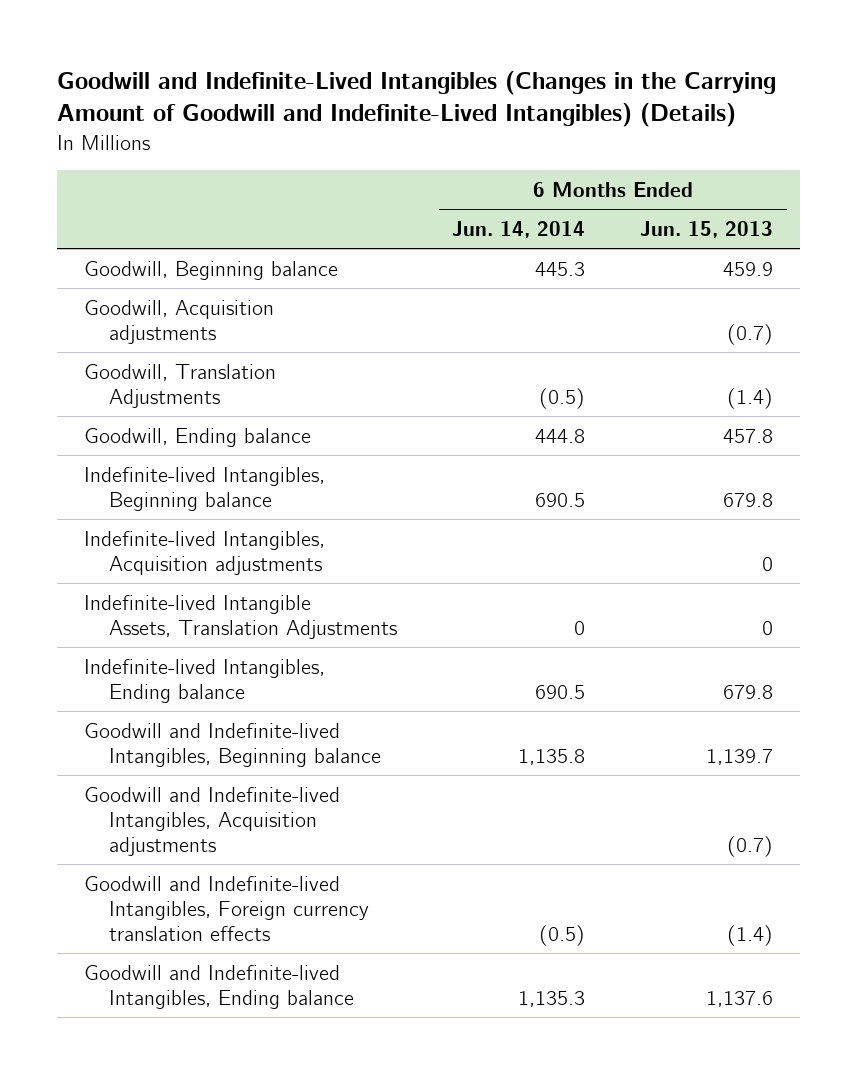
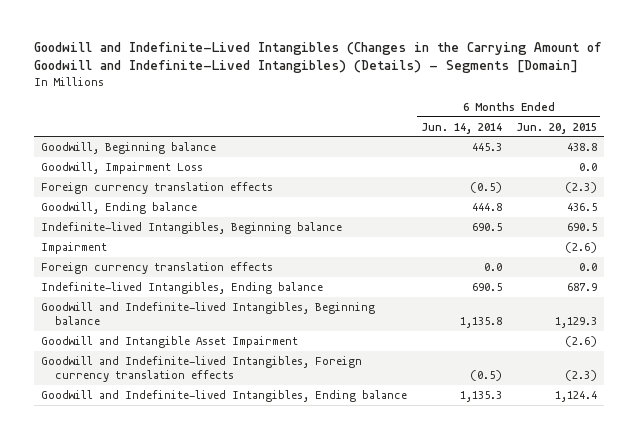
[56,71,776,128] Goodwill and Indefinite-Lived Intangibles (Changes in the Carrying Amount of Goodwill and Indefinite-Lived Intangibles) (Details) -> [33,41,601,74] Goodwill and Indefinite-Lived Intangibles (Changes in the Carrying Amount of Goodwill and Indefinite-Lived Intangibles) (Details) - Segments [Domain]
[640,220,774,238] Jun. 15, 2013 -> none
none -> [515,122,597,134] Jun. 20, 2015
[84,299,275,344] Goodwill, Acquisition adjustments -> none
none -> [40,161,203,174] Goodwill, Impairment Loss
[84,363,277,408] Goodwill, Translation Adjustments -> [40,181,273,194] Foreign currency translation effects
[84,530,326,575] Indefinite-lived Intangibles, Acquisition adjustments -> none
[84,594,398,639] Indefinite-lived Intangible Assets, Translation Adjustments -> none
none -> [40,241,107,254] Impairment
none -> [40,261,273,274] Foreign currency translation effects
[84,786,341,856] Goodwill and Indefinite-lived Intangibles, Acquisition adjustments -> none
none -> [40,335,298,348] Goodwill and Intangible Asset Impairment

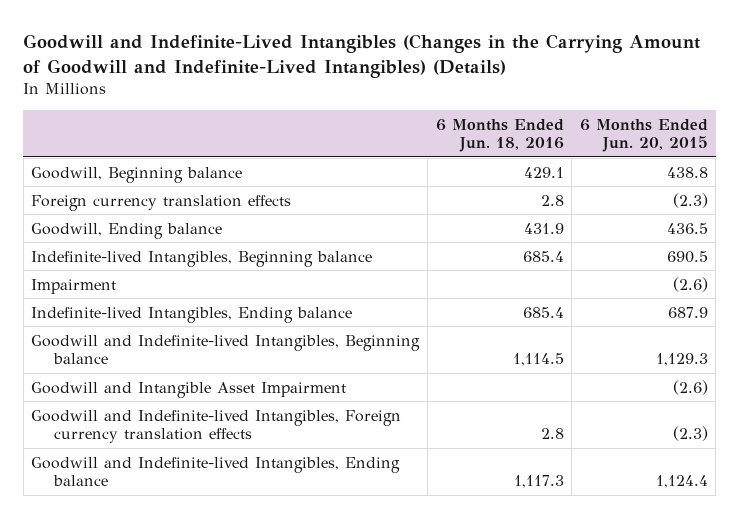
[33,41,601,74] Goodwill and Indefinite-Lived Intangibles (Changes in the Carrying Amount of Goodwill and Indefinite-Lived Intangibles) (Details) - Segments [Domain] -> [23,33,701,78] Goodwill and Indefinite-Lived Intangibles (Changes in the Carrying Amount of Goodwill and Indefinite-Lived Intangibles) (Details)
[420,122,502,134] Jun. 14, 2014 -> none
none -> [435,118,564,153] 6 Months Ended Jun. 18, 2016
[40,161,203,174] Goodwill, Impairment Loss -> none
[40,261,273,274] Foreign currency translation effects -> none

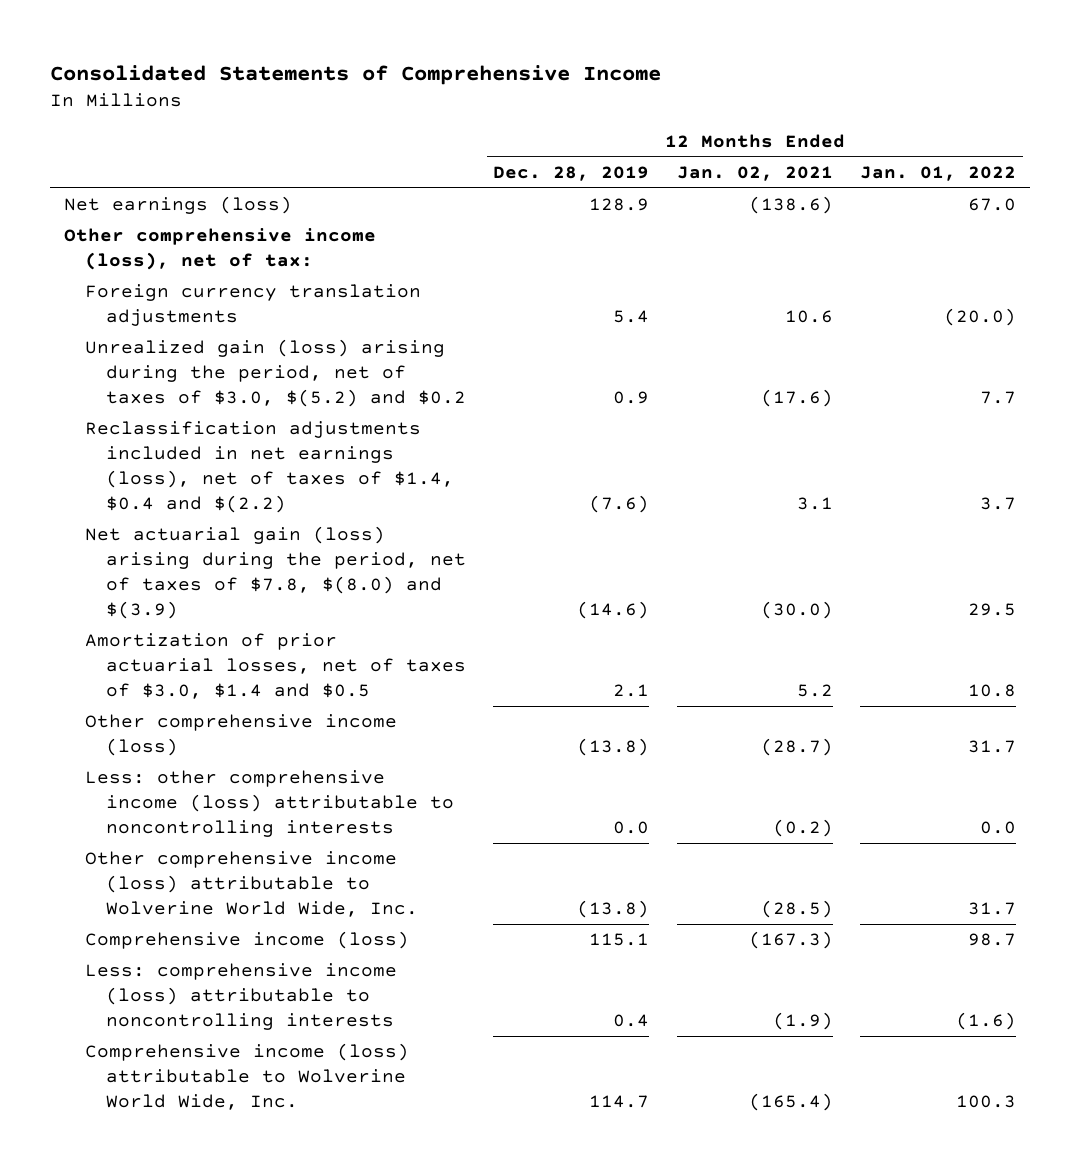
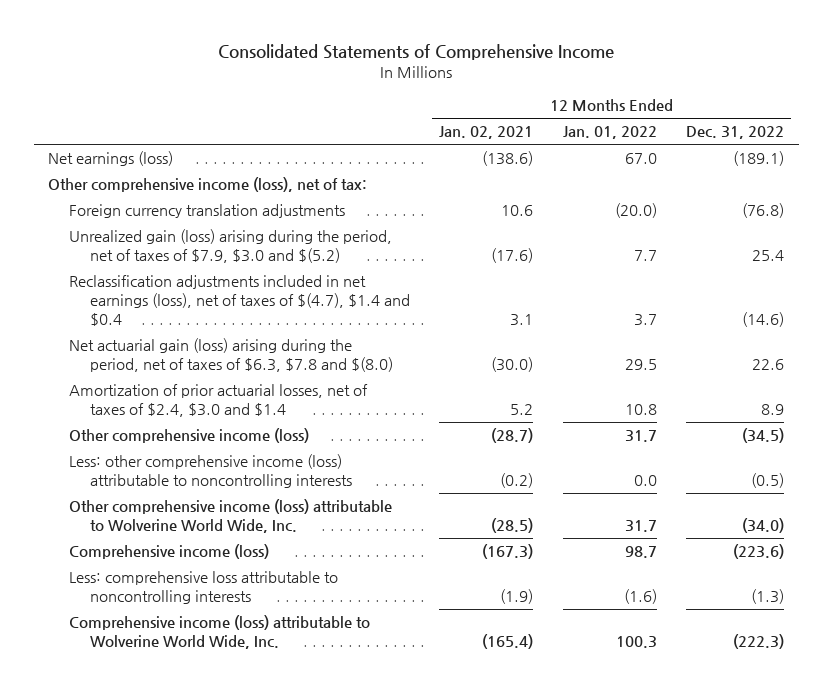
[493,165,650,181] Dec. 28, 2019 -> none
none -> [686,126,785,140] Dec. 31, 2022
[84,339,467,408] Unrealized gain (loss) arising during the period, net of taxes of $3.0, $(5.2) and $0.2 -> [69,229,393,264] Unrealized gain (loss) arising during the period, net of taxes of $7.9, $3.0 and $(5.2)
[84,421,455,514] Reclassification adjustments included in net earnings (loss), net of taxes of $1.4, $0.4 and $(2.2) -> [69,275,410,326] Reclassification adjustments included in net earnings (loss), net of taxes of $(4.7), $1.4 and $0.4
[84,526,467,620] Net actuarial gain (loss) arising during the period, net of taxes of $7.8, $(8.0) and $(3.9) -> [69,338,393,373] Net actuarial gain (loss) arising during the period, net of taxes of $6.3, $7.8 and $(8.0)
[84,633,467,700] Amortization of prior actuarial losses, net of taxes of $3.0, $1.4 and $0.5 -> [69,384,369,418] Amortization of prior actuarial losses, net of taxes of $2.4, $3.0 and $1.4
[84,963,397,1031] Less: comprehensive income (loss) attributable to noncontrolling interests -> [69,571,339,605] Less: comprehensive loss attributable to noncontrolling interests

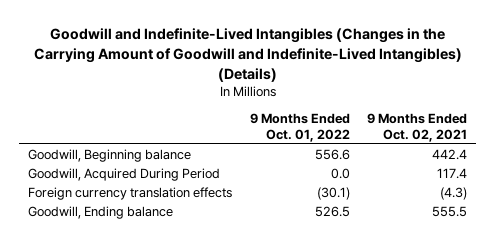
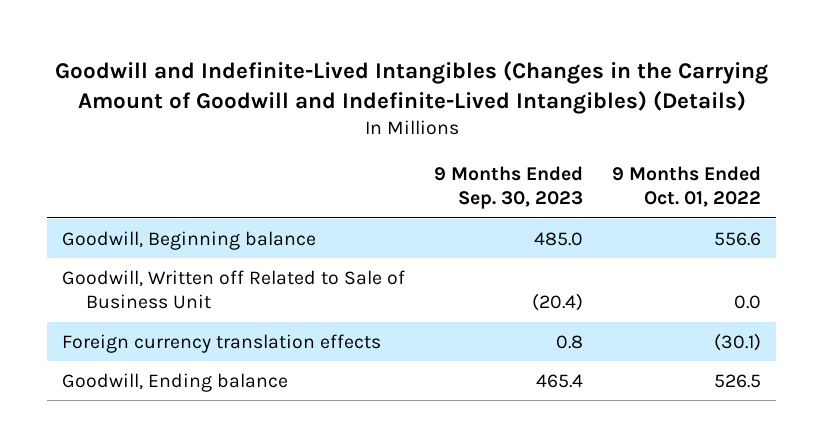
[367,112,468,142] 9 Months Ended Oct. 02, 2021 -> none
none -> [434,165,584,210] 9 Months Ended Sep. 30, 2023
[28,168,221,182] Goodwill, Acquired During Period -> none
none -> [61,269,405,310] Goodwill, Written off Related to Sale of Business Unit

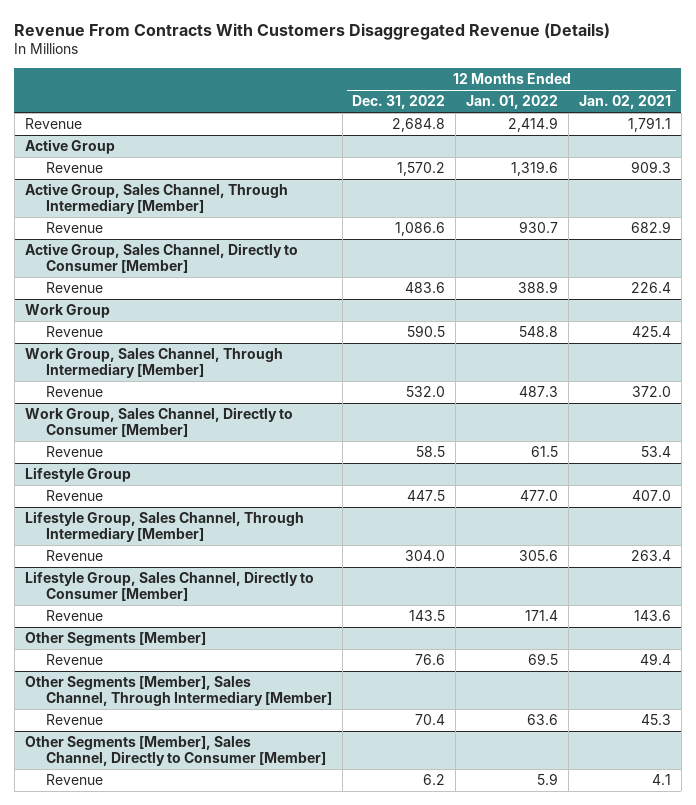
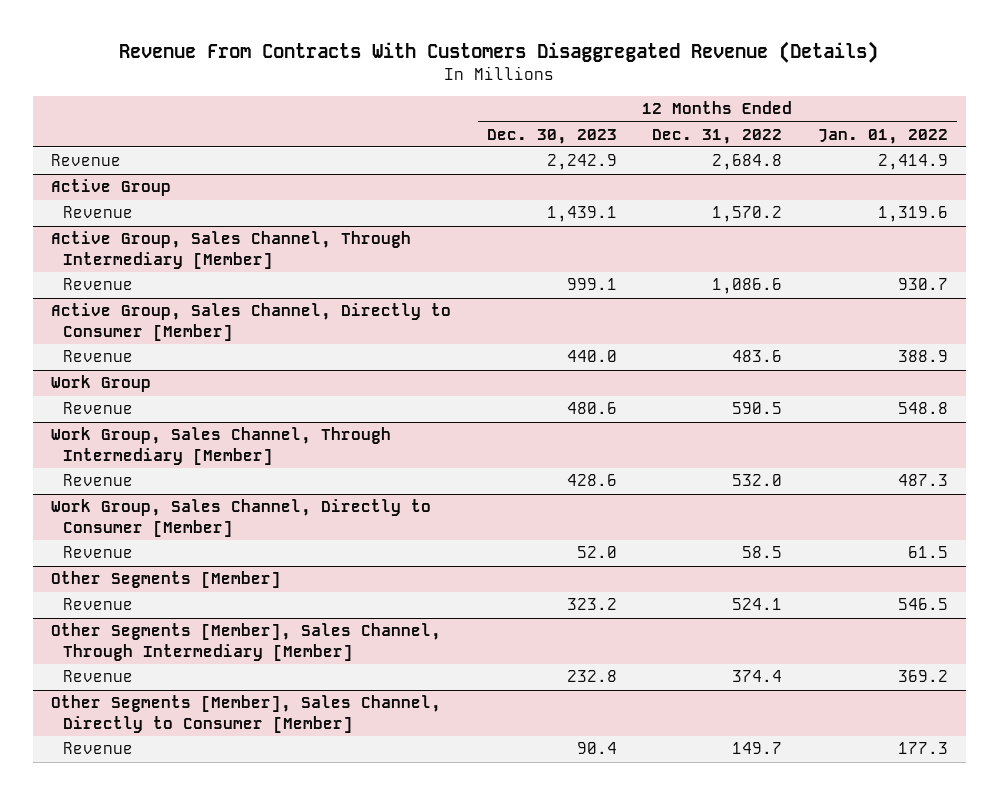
[579,95,672,110] Jan. 02, 2021 -> none
none -> [486,128,617,144] Dec. 30, 2023
[24,467,131,483] Lifestyle Group -> none
[45,490,103,502] Revenue -> none
[24,511,304,543] Lifestyle Group, Sales Channel, Through Intermediary [Member] -> none
[45,550,103,562] Revenue -> none
[24,571,314,602] Lifestyle Group, Sales Channel, Directly to Consumer [Member] -> none
[45,610,103,622] Revenue -> none
[415,654,446,666] 76.6 -> [732,598,783,611] 524.1
[528,653,559,666] 69.5 -> [898,598,949,611] 546.5
[415,714,446,726] 70.4 -> [732,670,783,683] 374.4
[527,714,559,726] 63.6 -> [898,670,949,683] 369.2
[423,774,446,786] 6.2 -> [732,742,783,755] 149.7
[537,773,559,786] 5.9 -> [898,742,949,755] 177.3

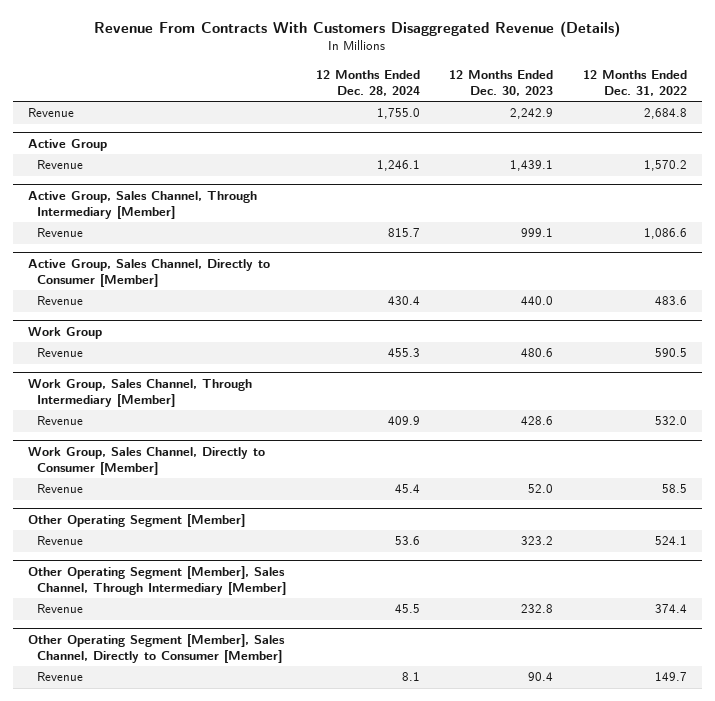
[818,128,949,144] Jan. 01, 2022 -> none
none -> [315,69,420,97] 12 Months Ended Dec. 28, 2024
[50,571,281,589] Other Segments [Member] -> [27,513,245,527] Other Operating Segment [Member]
[50,623,441,661] Other Segments [Member], Sales Channel, Through Intermediary [Member] -> [27,565,286,595] Other Operating Segment [Member], Sales Channel, Through Intermediary [Member]
[50,695,441,733] Other Segments [Member], Sales Channel, Directly to Consumer [Member] -> [27,633,285,663] Other Operating Segment [Member], Sales Channel, Directly to Consumer [Member]

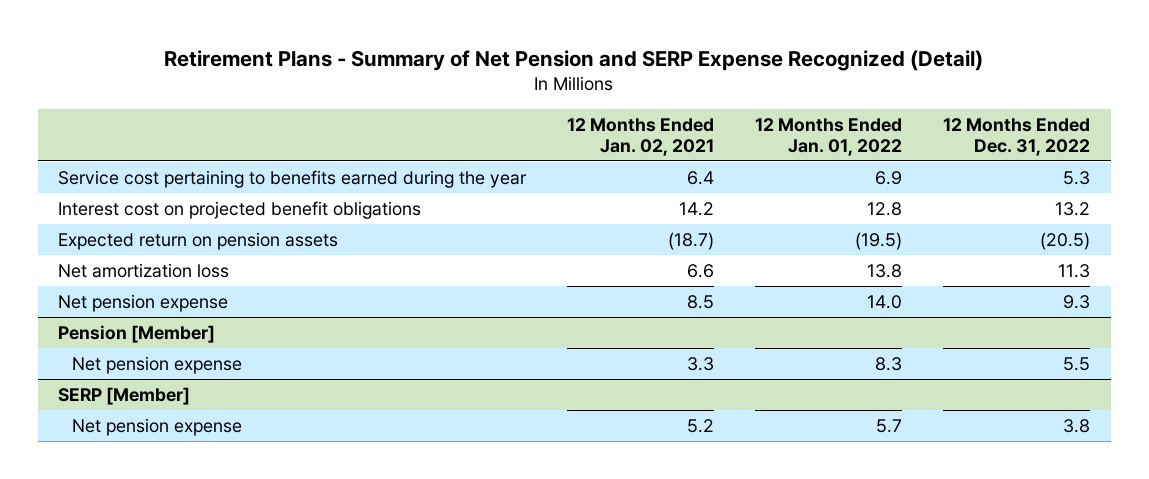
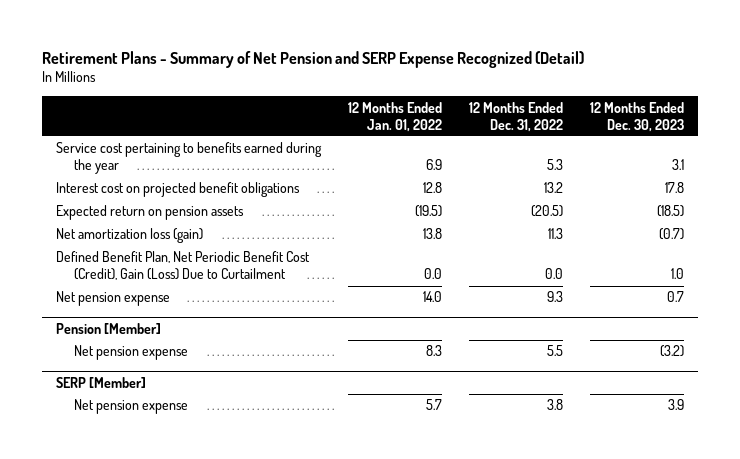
[567,117,715,156] 12 Months Ended Jan. 02, 2021 -> none
none -> [590,101,685,132] 12 Months Ended Dec. 30, 2023
[58,262,230,278] Net amortization loss -> [55,228,203,244] Net amortization loss (gain)
none -> [55,251,310,281] Defined Benefit Plan, Net Periodic Benefit Cost (Credit), Gain (Loss) Due to Curtailment

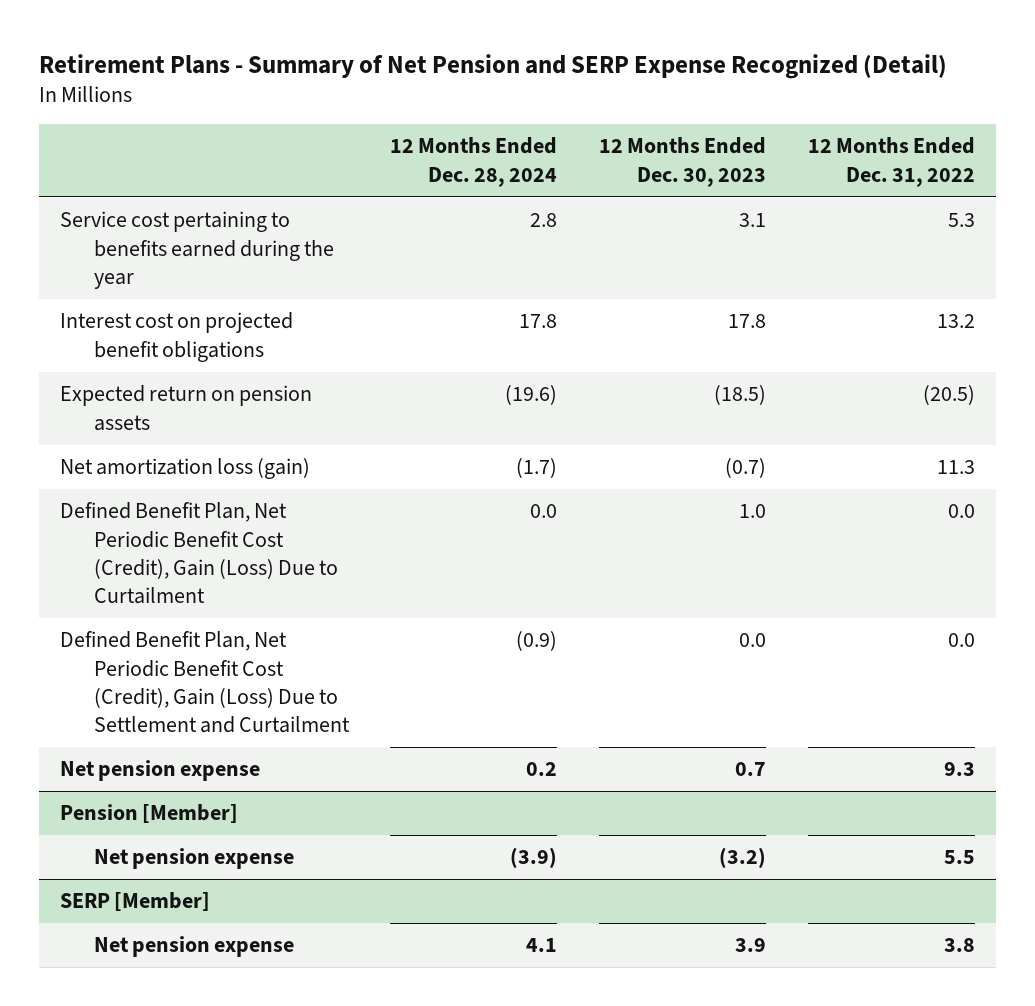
[347,101,442,132] 12 Months Ended Jan. 01, 2022 -> none
none -> [390,137,558,187] 12 Months Ended Dec. 28, 2024
none -> [59,631,350,734] Defined Benefit Plan, Net Periodic Benefit Cost (Credit), Gain (Loss) Due to Settlement and Curtailment

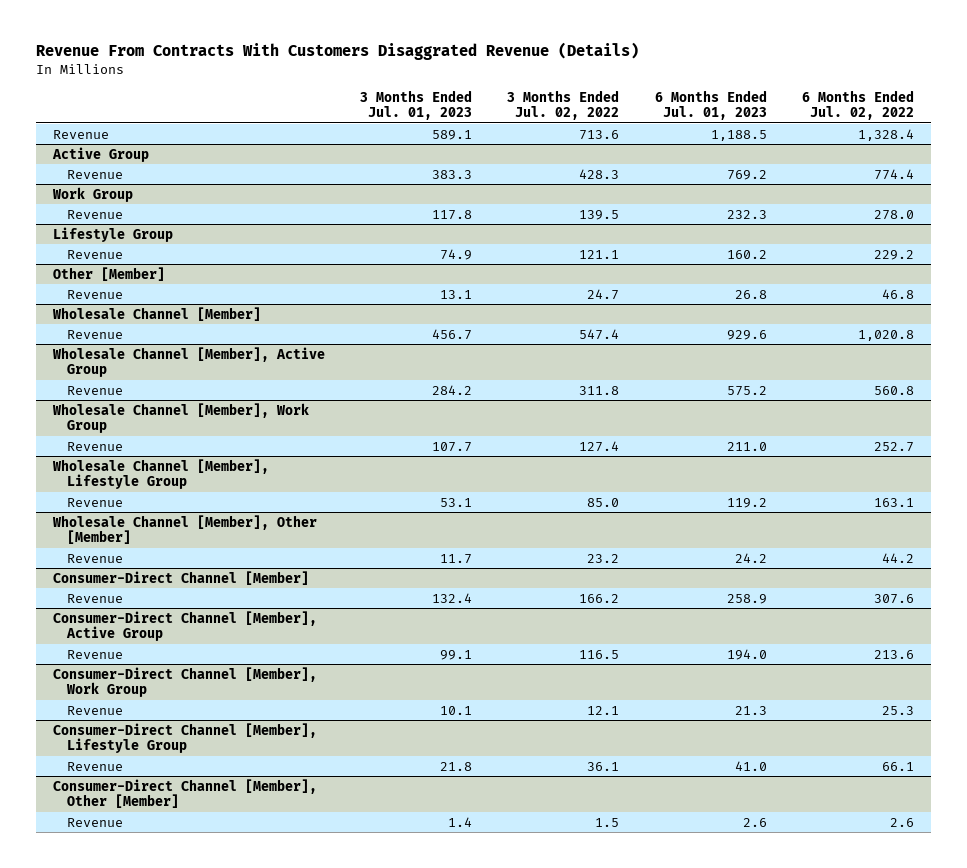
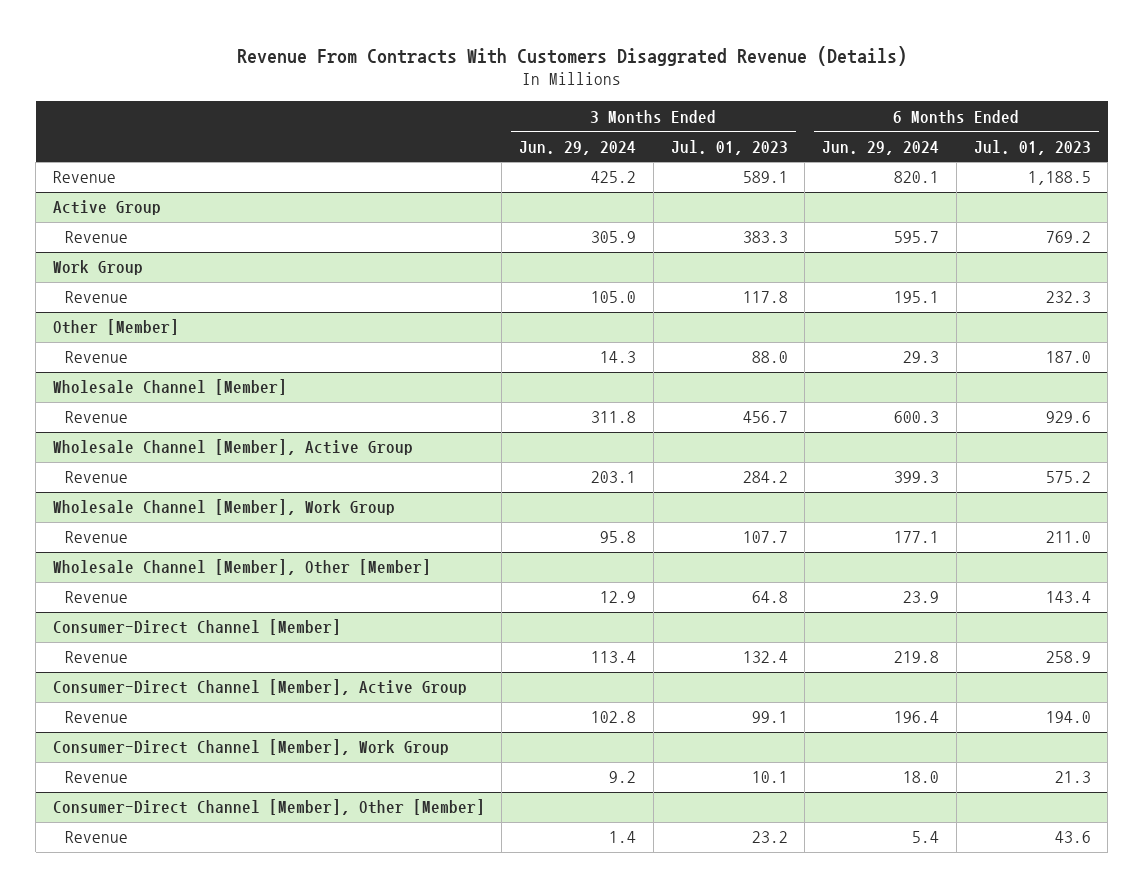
[507,89,620,121] 3 Months Ended Jul. 02, 2022 -> none
[801,89,914,121] 6 Months Ended Jul. 02, 2022 -> none
none -> [519,140,637,155] Jun. 29, 2024
none -> [822,140,940,155] Jun. 29, 2024
[53,226,174,242] Lifestyle Group -> none
[67,249,124,259] Revenue -> none
[440,289,473,299] 13.1 -> [751,351,788,364] 88.0
[734,289,767,299] 26.8 -> [1045,351,1091,364] 187.0
[52,458,270,490] Wholesale Channel [Member], Lifestyle Group -> none
[67,497,124,507] Revenue -> none
[440,553,473,564] 11.7 -> [751,591,788,604] 64.8
[734,552,767,563] 24.2 -> [1045,591,1091,604] 143.4
[53,722,318,754] Consumer-Direct Channel [Member], Lifestyle Group -> none
[67,761,124,771] Revenue -> none
[448,816,473,827] 1.4 -> [751,831,788,844] 23.2
[742,817,767,827] 2.6 -> [1054,831,1091,844] 43.6

